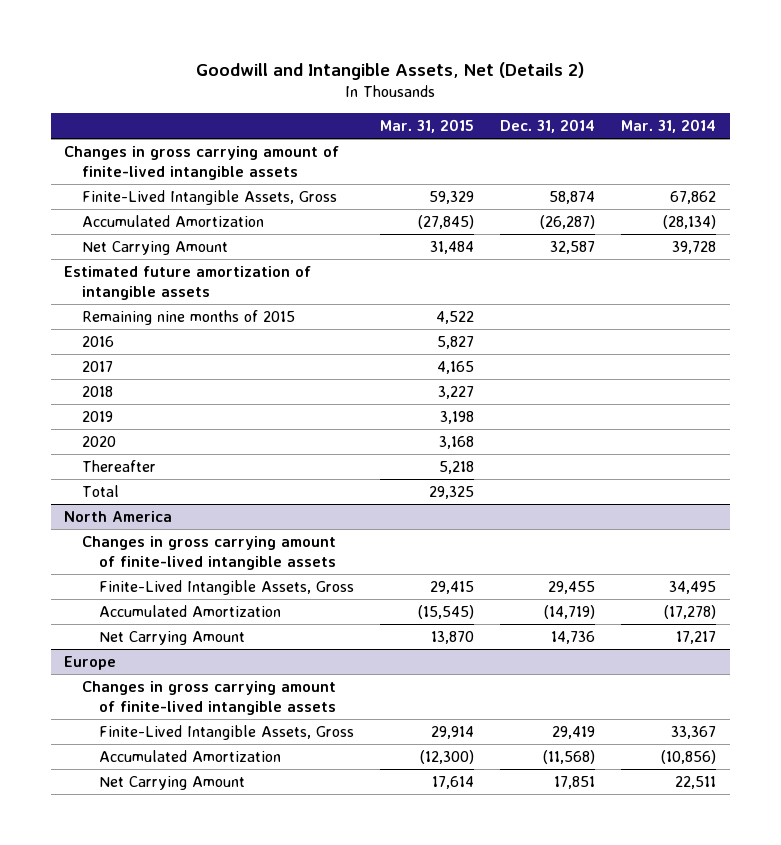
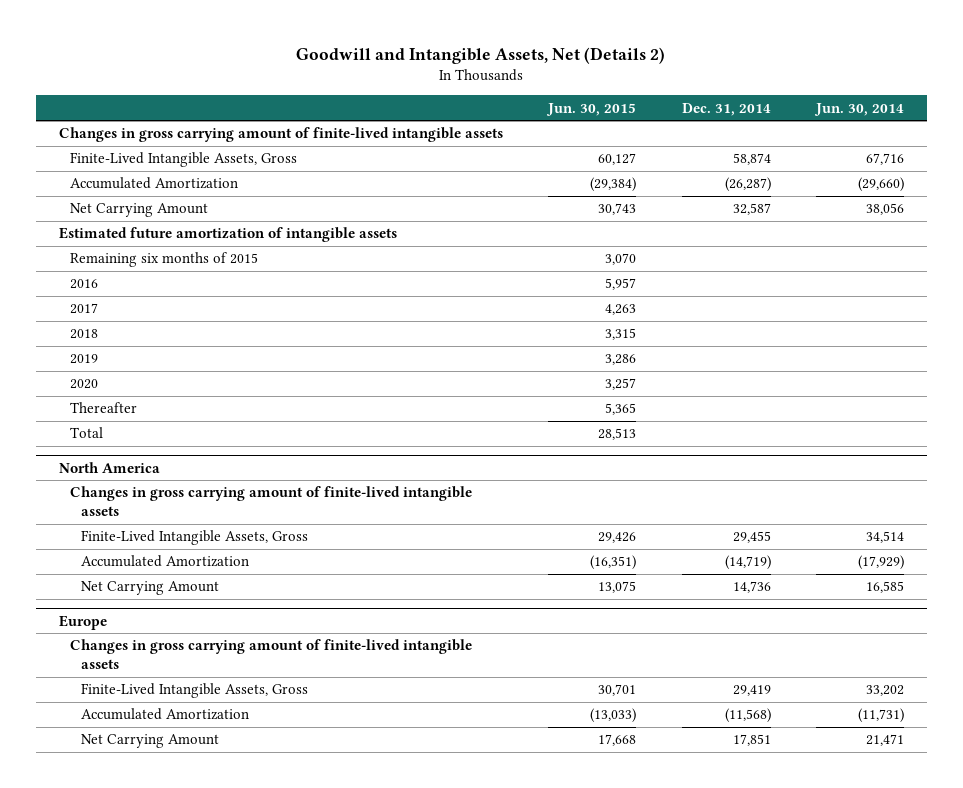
[380,119,475,134] Mar. 31, 2015 -> none
[621,119,717,134] Mar. 31, 2014 -> none
none -> [546,102,637,116] Jun. 30, 2015
none -> [814,102,905,116] Jun. 30, 2014
[81,309,295,325] Remaining nine months of 2015 -> [70,252,259,268] Remaining six months of 2015

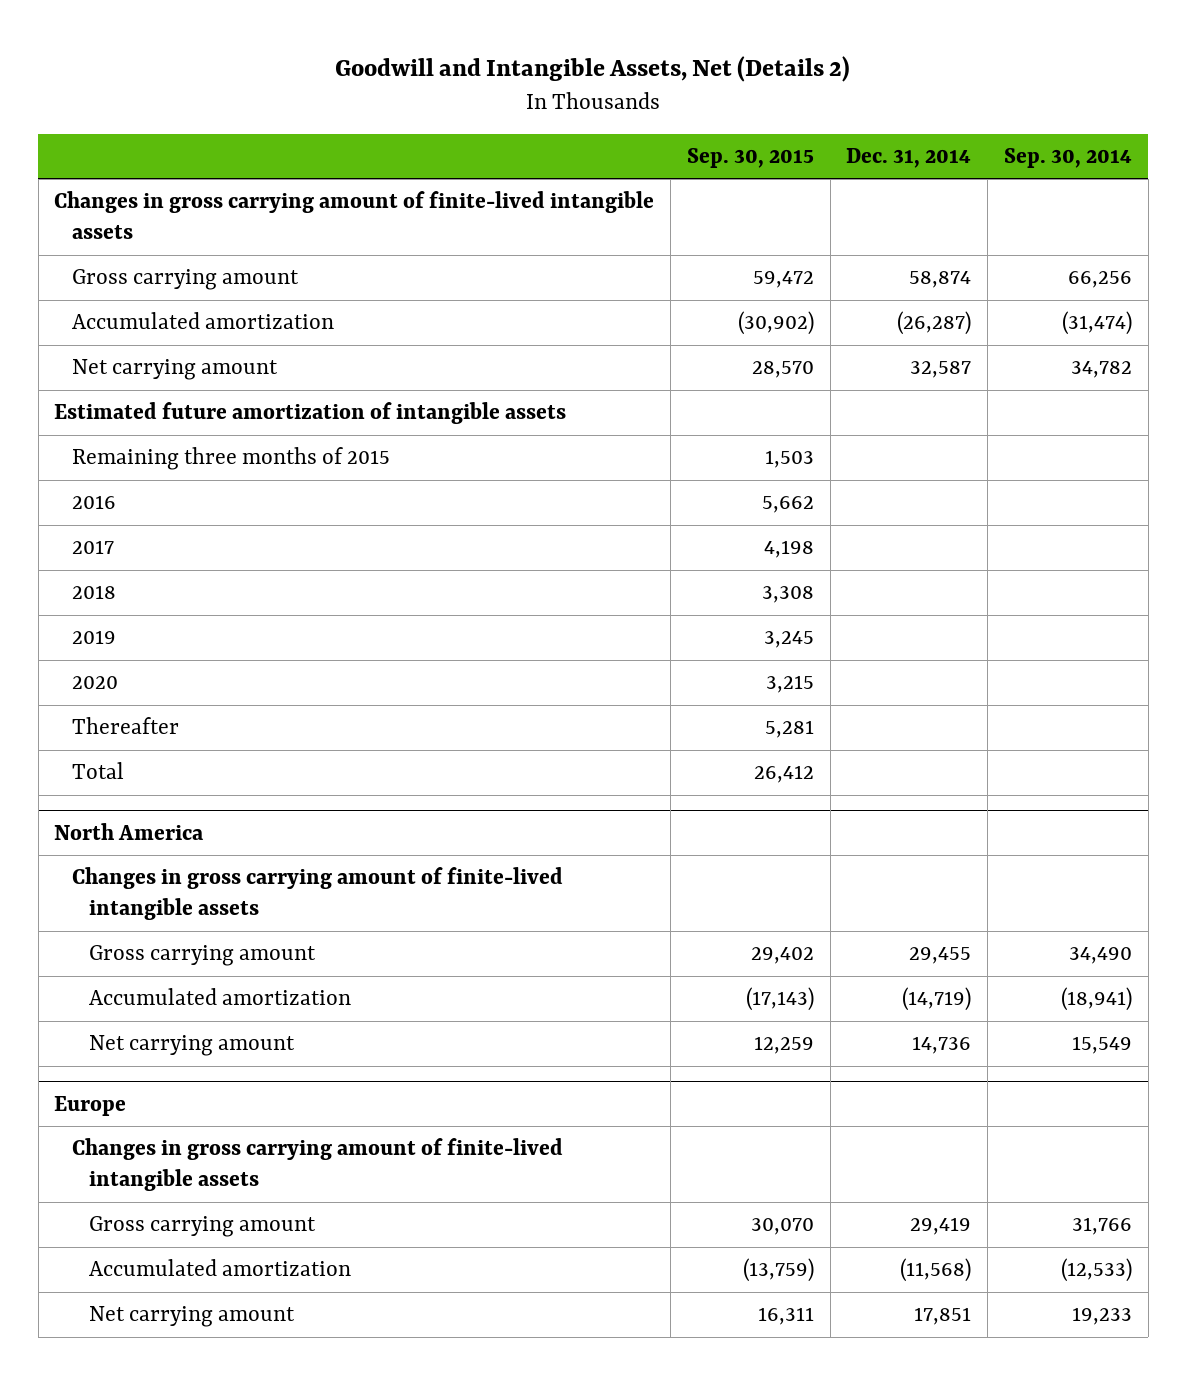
[546,102,637,116] Jun. 30, 2015 -> none
[814,102,905,116] Jun. 30, 2014 -> none
none -> [686,148,814,169] Sep. 30, 2015
none -> [1003,148,1132,169] Sep. 30, 2014
[70,152,298,168] Finite-Lived Intangible Assets, Gross -> [71,269,299,291] Gross carrying amount
[70,177,239,190] Accumulated Amortization -> [71,312,334,330] Accumulated amortization
[70,203,209,218] Net Carrying Amount -> [71,359,278,381] Net carrying amount
[70,252,259,268] Remaining six months of 2015 -> [71,447,390,471] Remaining three months of 2015
[81,530,309,546] Finite-Lived Intangible Assets, Gross -> [89,945,317,967] Gross carrying amount
[81,555,250,568] Accumulated Amortization -> [89,988,352,1006] Accumulated amortization
[81,581,220,596] Net Carrying Amount -> [89,1035,296,1057] Net carrying amount
[81,683,309,699] Finite-Lived Intangible Assets, Gross -> [89,1216,317,1238] Gross carrying amount
[81,708,250,721] Accumulated Amortization -> [89,1259,352,1277] Accumulated amortization
[81,734,220,749] Net Carrying Amount -> [89,1306,296,1328] Net carrying amount

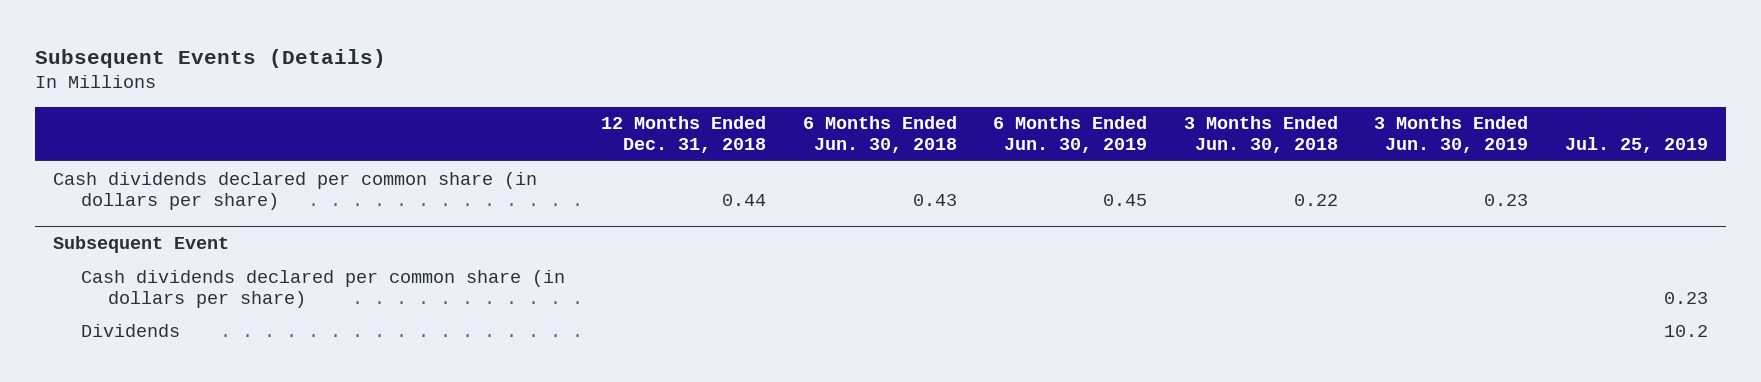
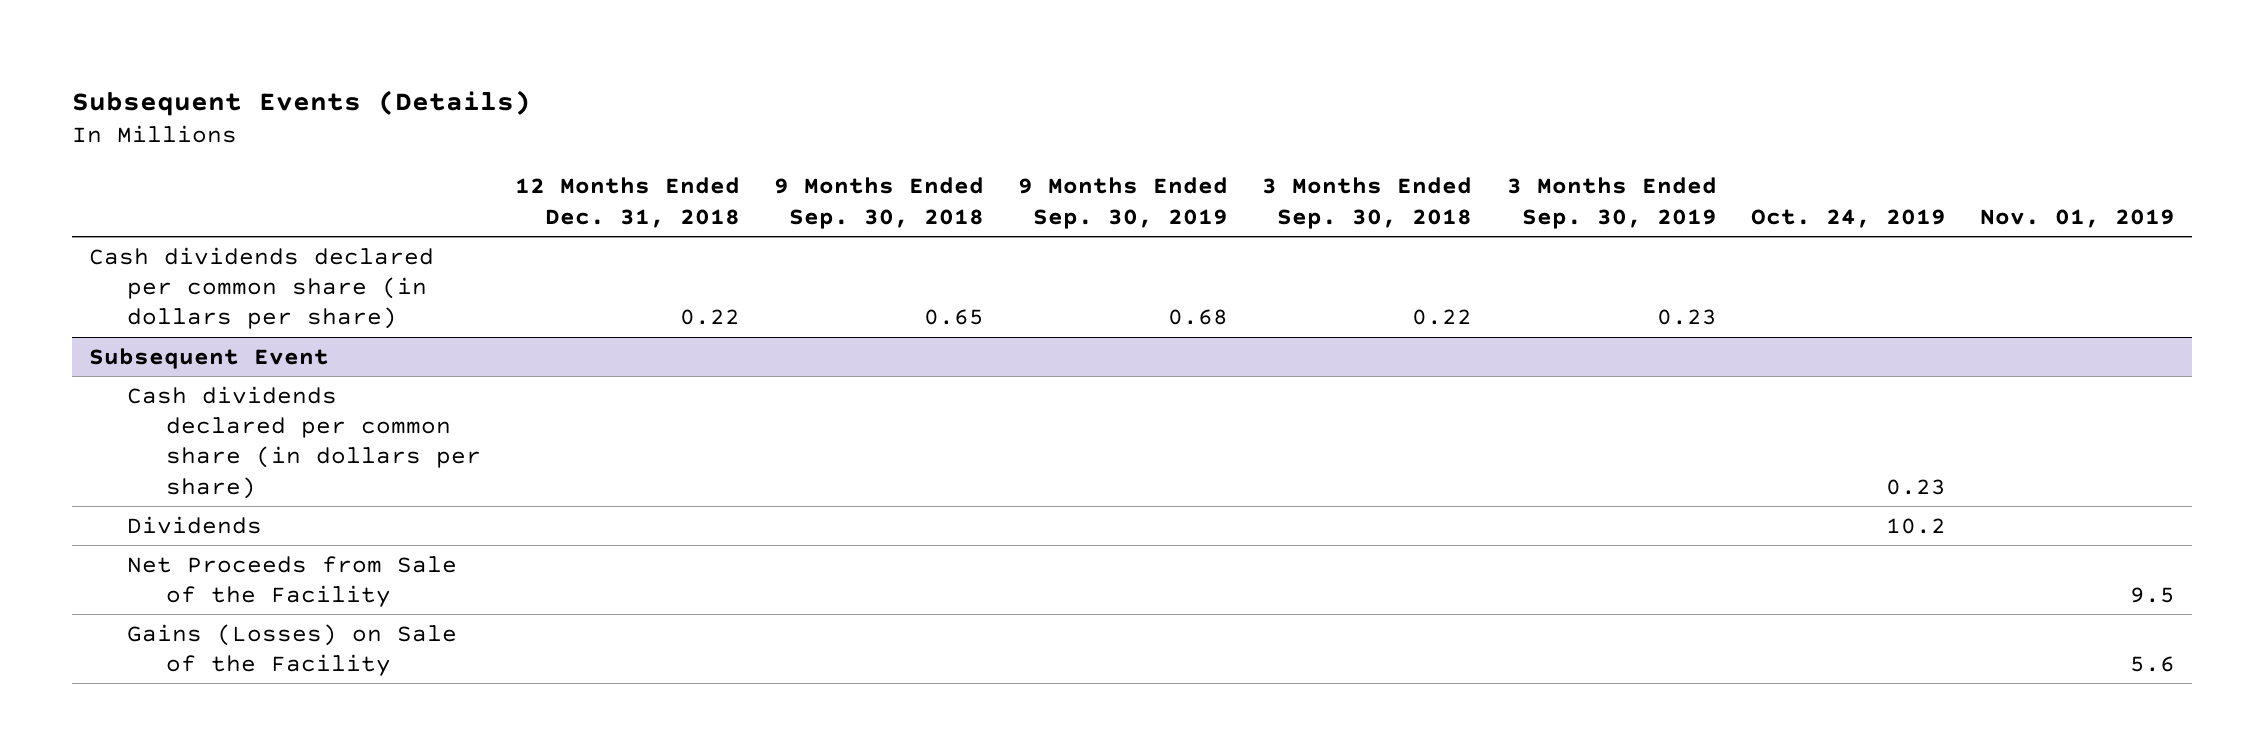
[802,116,957,154] 6 Months Ended Jun. 30, 2018 -> none
[993,116,1148,154] 6 Months Ended Jun. 30, 2019 -> none
[1183,116,1338,154] 3 Months Ended Jun. 30, 2018 -> none
[1374,116,1529,154] 3 Months Ended Jun. 30, 2019 -> none
[1564,137,1708,154] Jul. 25, 2019 -> none
none -> [773,177,984,229] 9 Months Ended Sep. 30, 2018
none -> [1018,177,1229,229] 9 Months Ended Sep. 30, 2019
none -> [1262,177,1473,229] 3 Months Ended Sep. 30, 2018
none -> [1506,177,1717,229] 3 Months Ended Sep. 30, 2019
none -> [1750,208,1946,228] Oct. 24, 2019
none -> [1979,208,2175,228] Nov. 01, 2019
[722,193,767,206] 0.44 -> [679,309,740,326] 0.22
none -> [127,555,458,608] Net Proceeds from Sale of the Facility
none -> [127,623,458,677] Gains (Losses) on Sale of the Facility

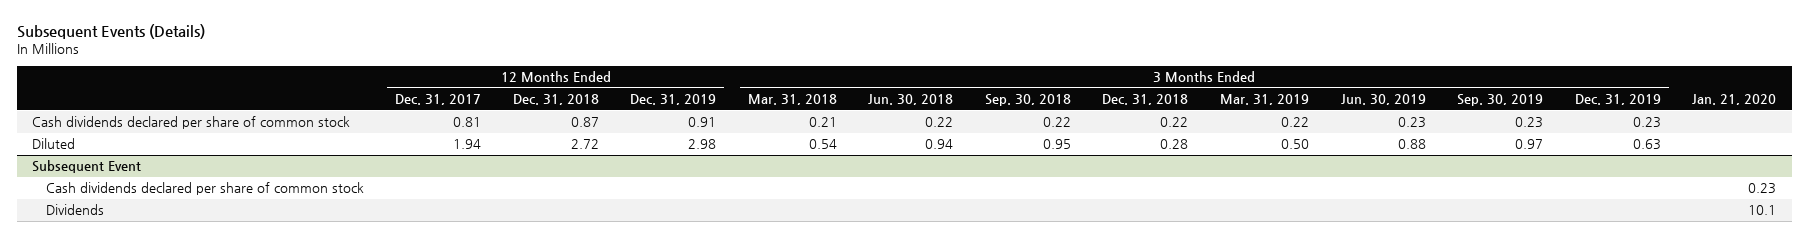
[773,177,984,229] 9 Months Ended Sep. 30, 2018 -> none
[1018,177,1229,229] 9 Months Ended Sep. 30, 2019 -> none
[1750,208,1946,228] Oct. 24, 2019 -> none
[1979,208,2175,228] Nov. 01, 2019 -> none
none -> [395,94,482,106] Dec. 31, 2017
none -> [630,94,717,106] Dec. 31, 2019
none -> [747,94,837,106] Mar. 31, 2018
none -> [868,94,954,106] Jun. 30, 2018
none -> [1102,94,1189,106] Dec. 31, 2018
none -> [1219,94,1309,106] Mar. 31, 2019
none -> [1340,94,1426,106] Jun. 30, 2019
none -> [1574,94,1661,106] Dec. 31, 2019
none -> [1692,94,1777,106] Jan. 21, 2020
[89,246,435,330] Cash dividends declared per common share (in dollars per share) -> [32,116,351,130] Cash dividends declared per share of common stock
[679,309,740,326] 0.22 -> [570,117,599,128] 0.87
none -> [32,138,76,150] Diluted
[127,385,481,499] Cash dividends declared per common share (in dollars per share) -> [45,182,364,196] Cash dividends declared per share of common stock
[127,555,458,608] Net Proceeds from Sale of the Facility -> none
[127,623,458,677] Gains (Losses) on Sale of the Facility -> none

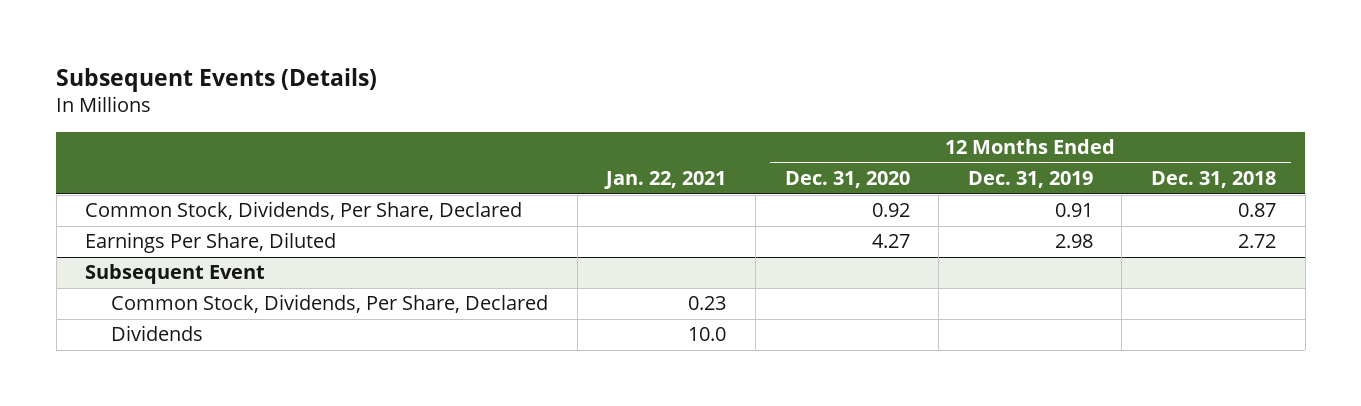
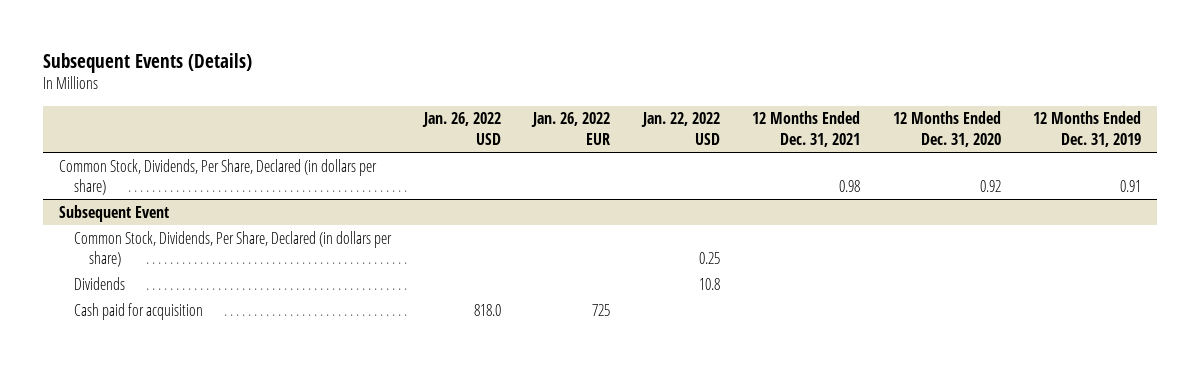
[604,171,727,190] Jan. 22, 2021 -> none
[1151,171,1277,189] Dec. 31, 2018 -> none
none -> [421,112,501,145] Jan. 26, 2022 USD
none -> [531,112,611,145] Jan. 26, 2022 EUR
none -> [640,112,720,145] Jan. 22, 2022 USD
none -> [752,111,861,147] 12 Months Ended Dec. 31, 2021
[85,232,337,254] Earnings Per Share, Diluted -> none
[85,201,523,221] Common Stock, Dividends, Per Share, Declared -> [59,158,378,196] Common Stock, Dividends, Per Share, Declared (in dollars per share)
[111,294,549,314] Common Stock, Dividends, Per Share, Declared -> [74,230,393,268] Common Stock, Dividends, Per Share, Declared (in dollars per share)
none -> [74,302,204,320] Cash paid for acquisition

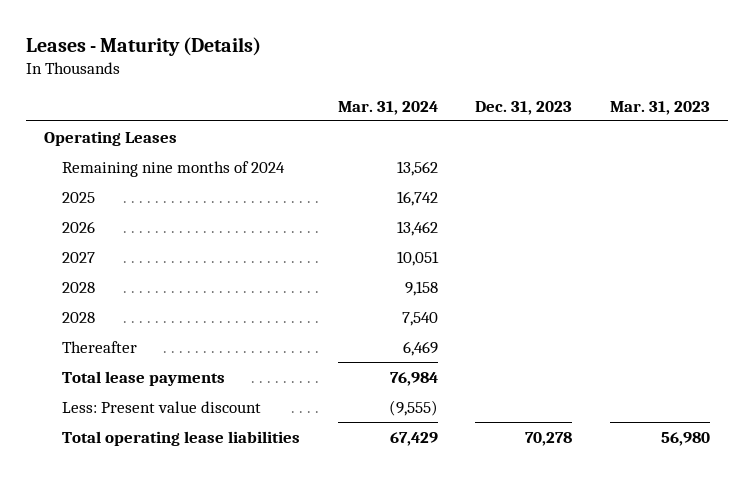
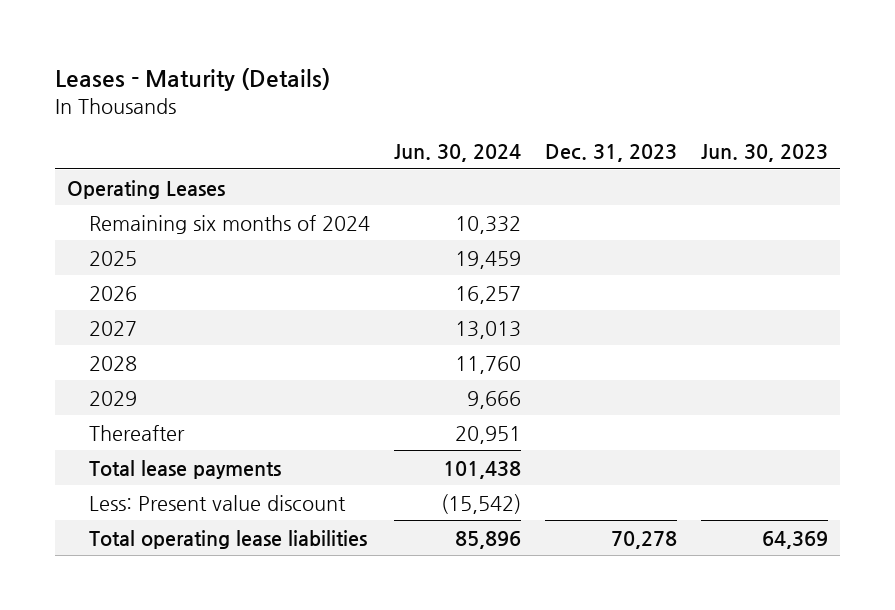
[337,100,438,115] Mar. 31, 2024 -> none
[609,100,710,115] Mar. 31, 2023 -> none
none -> [393,144,521,163] Jun. 30, 2024
none -> [701,144,829,163] Jun. 30, 2023
[62,160,286,177] Remaining nine months of 2024 -> [88,214,370,234] Remaining six months of 2024
[62,311,96,323] 2028 -> [88,390,137,406] 2029

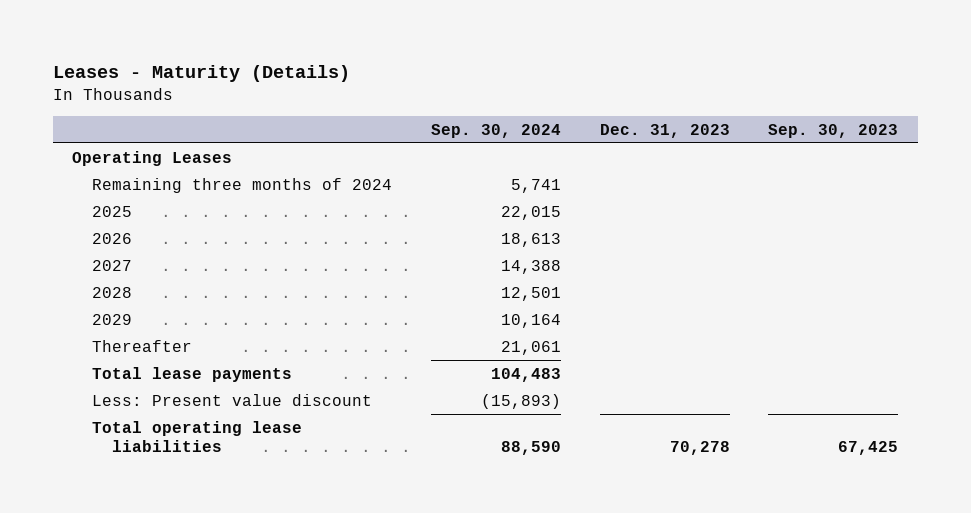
[393,144,521,163] Jun. 30, 2024 -> none
[701,144,829,163] Jun. 30, 2023 -> none
none -> [430,123,561,138] Sep. 30, 2024
none -> [768,123,899,138] Sep. 30, 2023
[88,214,370,234] Remaining six months of 2024 -> [92,177,393,193] Remaining three months of 2024

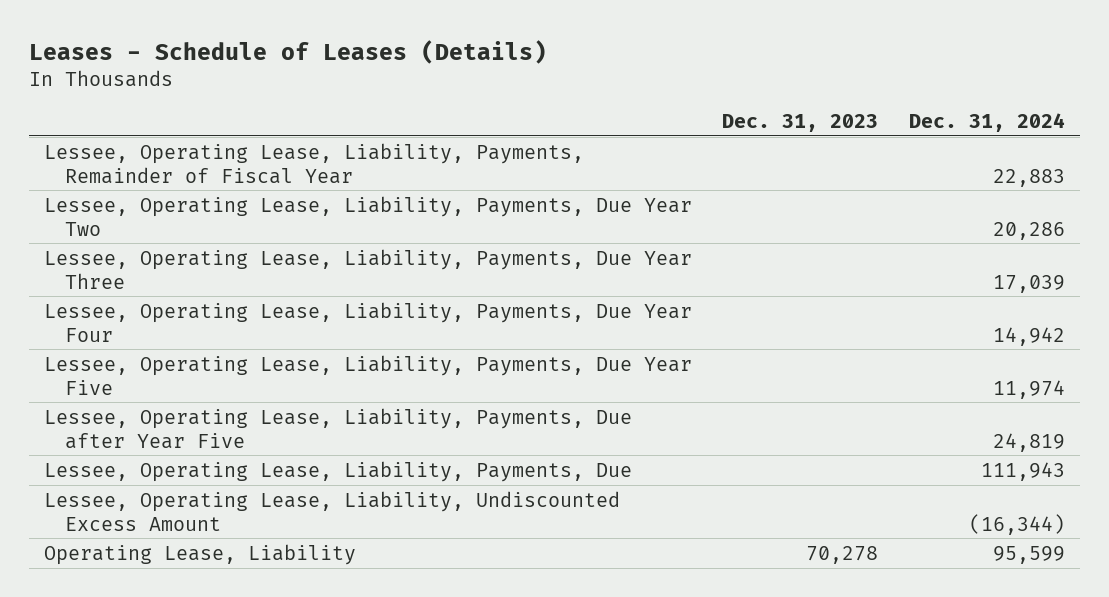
[52,64,350,82] Leases - Maturity (Details) -> [28,39,547,64] Leases - Schedule of Leases (Details)
[430,123,561,138] Sep. 30, 2024 -> none
[768,123,899,138] Sep. 30, 2023 -> none
none -> [908,112,1065,132] Dec. 31, 2024
[72,150,233,166] Operating Leases -> none
[92,177,393,193] Remaining three months of 2024 -> none
[92,205,133,217] 2025 -> [44,142,585,184] Lessee, Operating Lease, Liability, Payments, Remainder of Fiscal Year
[92,232,133,244] 2026 -> [44,195,693,236] Lessee, Operating Lease, Liability, Payments, Due Year Two
[92,259,133,271] 2027 -> [44,248,693,289] Lessee, Operating Lease, Liability, Payments, Due Year Three
[92,286,133,298] 2028 -> [44,301,693,342] Lessee, Operating Lease, Liability, Payments, Due Year Four
[92,313,133,325] 2029 -> [44,354,693,395] Lessee, Operating Lease, Liability, Payments, Due Year Five
[92,339,193,352] Thereafter -> [44,407,633,449] Lessee, Operating Lease, Liability, Payments, Due after Year Five
[92,366,293,382] Total lease payments -> [44,460,633,482] Lessee, Operating Lease, Liability, Payments, Due
[92,393,373,406] Less: Present value discount -> [44,490,621,531] Lessee, Operating Lease, Liability, Undiscounted Excess Amount
[92,420,303,453] Total operating lease liabilities -> [44,543,357,565] Operating Lease, Liability

